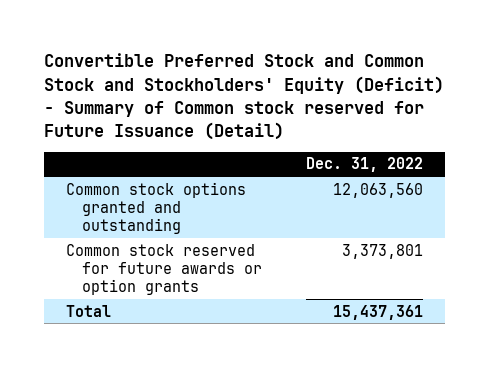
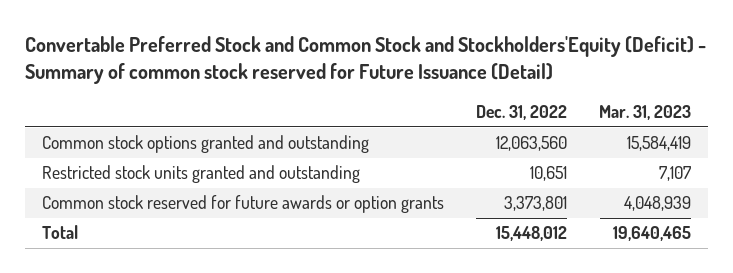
[44,53,445,140] Convertible Preferred Stock and Common Stock and Stockholders' Equity (Deficit) - Summary of Common stock reserved for Future Issuance (Detail) -> [25,36,707,85] Convertable Preferred Stock and Common Stock and Stockholders'Equity (Deficit) - Summary of common stock reserved for Future Issuance (Detail)
none -> [599,104,692,120] Mar. 31, 2023
none -> [41,165,360,184] Restricted stock units granted and outstanding
[332,304,423,320] 15,437,361 -> [496,226,568,242] 15,448,012

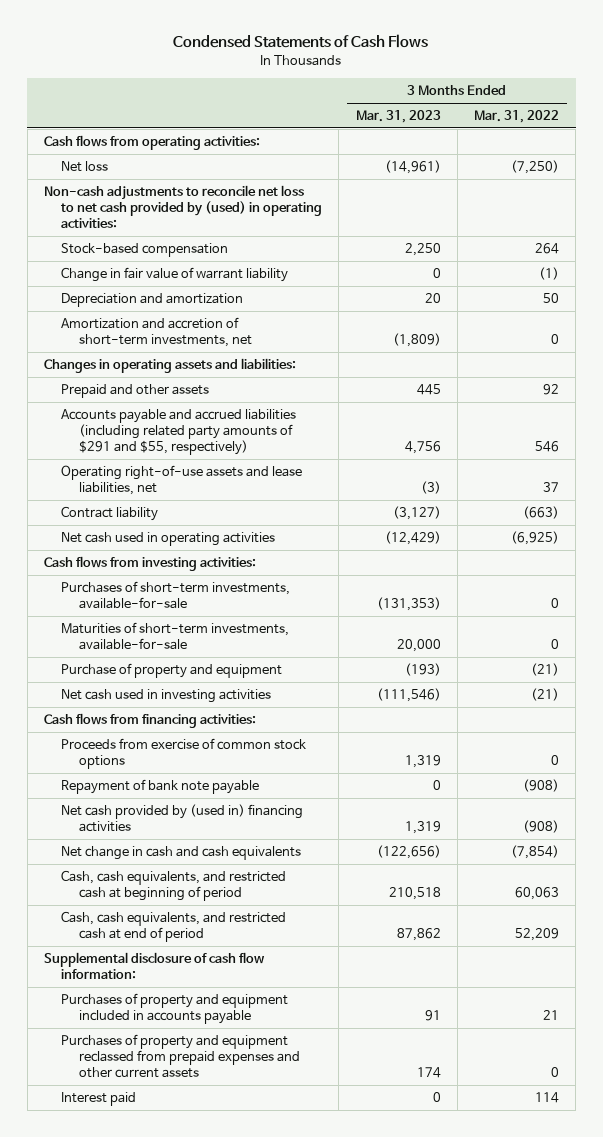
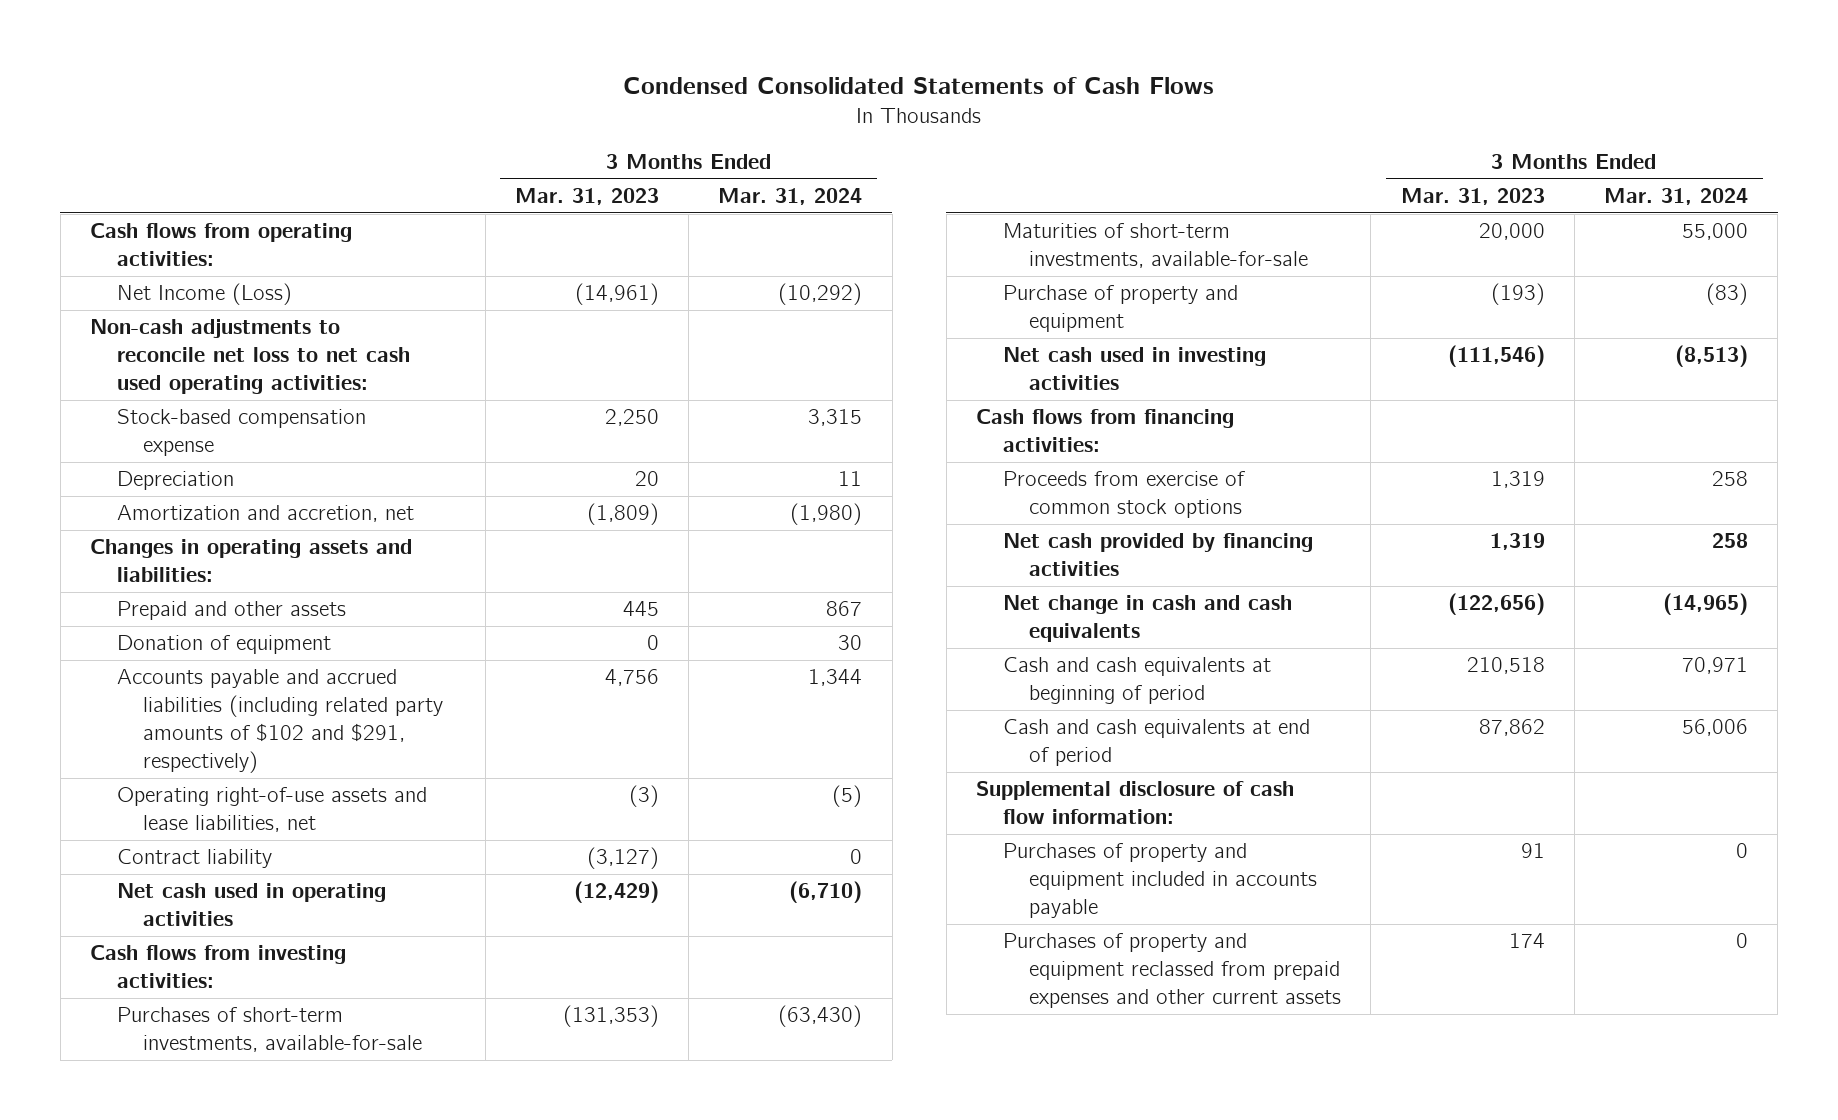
[173,34,429,49] Condensed Statements of Cash Flows -> [623,76,1215,94] Condensed Consolidated Statements of Cash Flows
[473,110,559,124] Mar. 31, 2022 -> none
none -> [718,188,863,206] Mar. 31, 2024
[61,267,289,283] Change in fair value of warrant liability -> none
[61,161,109,173] Net loss -> [116,283,292,306] Net Income (Loss)
[43,185,323,229] Non-cash adjustments to reconcile net loss to net cash provided by (used) in operating activities: -> [90,319,410,395] Non-cash adjustments to reconcile net loss to net cash used operating activities:
[61,243,229,258] Stock-based compensation -> [116,409,366,457] Stock-based compensation expense
[61,293,244,308] Depreciation and amortization -> [116,471,234,491] Depreciation
[61,317,252,348] Amortization and accretion of short-term investments, net -> [116,505,414,523] Amortization and accretion, net
none -> [116,635,331,655] Donation of equipment
[61,409,297,456] Accounts payable and accrued liabilities (including related party amounts of $291 and $55, respectively) -> [116,669,444,774] Accounts payable and accrued liabilities (including related party amounts of $102 and $291, respectively)
[61,779,260,795] Repayment of bank note payable -> none
[61,804,304,833] Net cash provided by (used in) financing activities -> [1002,533,1313,577] Net cash provided by financing activities
[61,870,287,902] Cash, cash equivalents, and restricted cash at beginning of period -> [1002,657,1271,705] Cash and cash equivalents at beginning of period
[61,911,287,943] Cash, cash equivalents, and restricted cash at end of period -> [1002,719,1310,767] Cash and cash equivalents at end of period
[61,1092,137,1107] Interest paid -> none

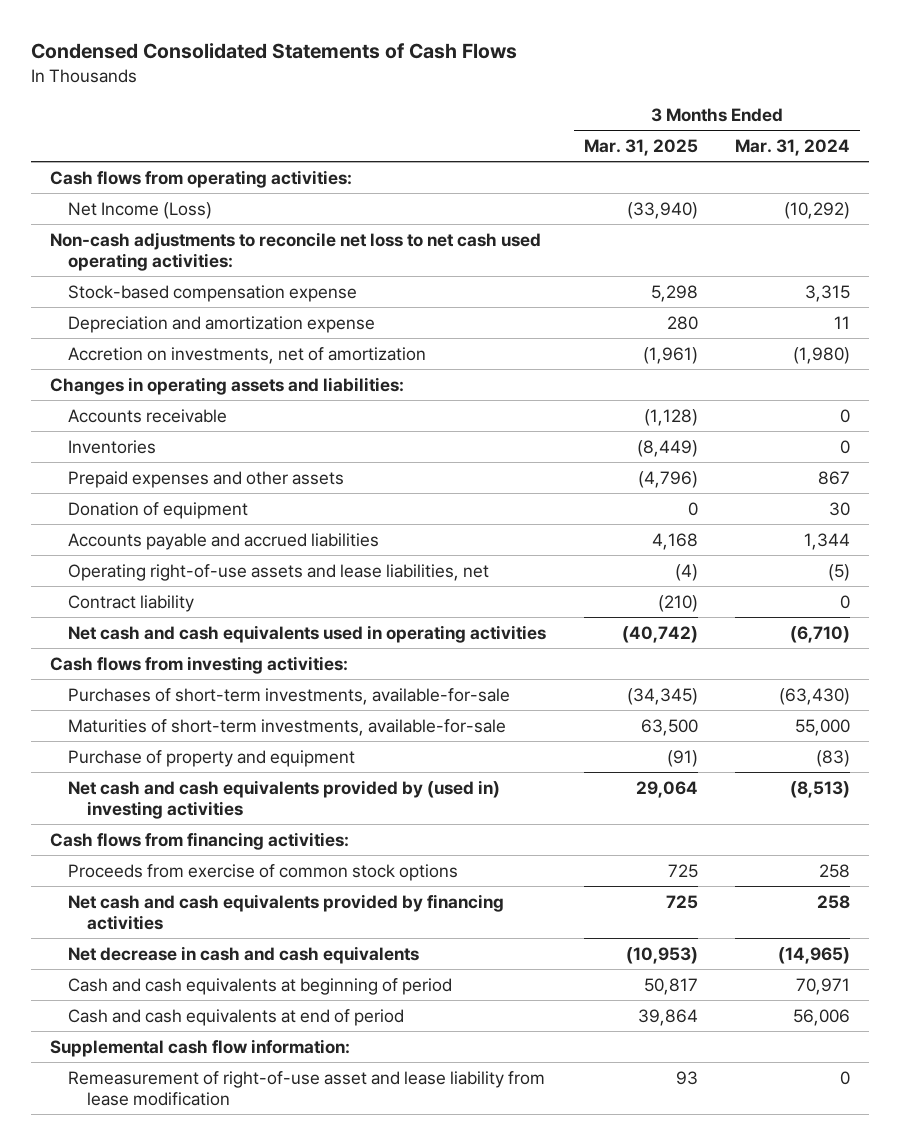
[514,188,659,206] Mar. 31, 2023 -> none
none -> [583,139,698,157] Mar. 31, 2025
[116,471,234,491] Depreciation -> none
none -> [68,315,376,333] Depreciation and amortization expense
[116,505,414,523] Amortization and accretion, net -> [68,346,427,364] Accretion on investments, net of amortization
none -> [68,408,228,423] Accounts receivable
none -> [68,439,157,454] Inventories
[116,601,346,621] Prepaid and other assets -> [68,470,345,488] Prepaid expenses and other assets
[116,669,444,774] Accounts payable and accrued liabilities (including related party amounts of $102 and $291, respectively) -> [68,532,380,550] Accounts payable and accrued liabilities
[116,883,386,927] Net cash used in operating activities -> [68,624,547,643] Net cash and cash equivalents used in operating activities
[1002,347,1266,391] Net cash used in investing activities -> [68,779,501,820] Net cash and cash equivalents provided by (used in) investing activities
[1002,533,1313,577] Net cash provided by financing activities -> [68,893,505,931] Net cash and cash equivalents provided by financing activities
[1002,595,1292,643] Net change in cash and cash equivalents -> [68,945,420,964] Net decrease in cash and cash equivalents
[1002,843,1318,919] Purchases of property and equipment included in accounts payable -> none
[1002,933,1342,1009] Purchases of property and equipment reclassed from prepaid expenses and other current assets -> none
[975,781,1294,825] Supplemental disclosure of cash flow information: -> [49,1038,350,1057] Supplemental cash flow information:
none -> [68,1070,546,1107] Remeasurement of right-of-use asset and lease liability from lease modification

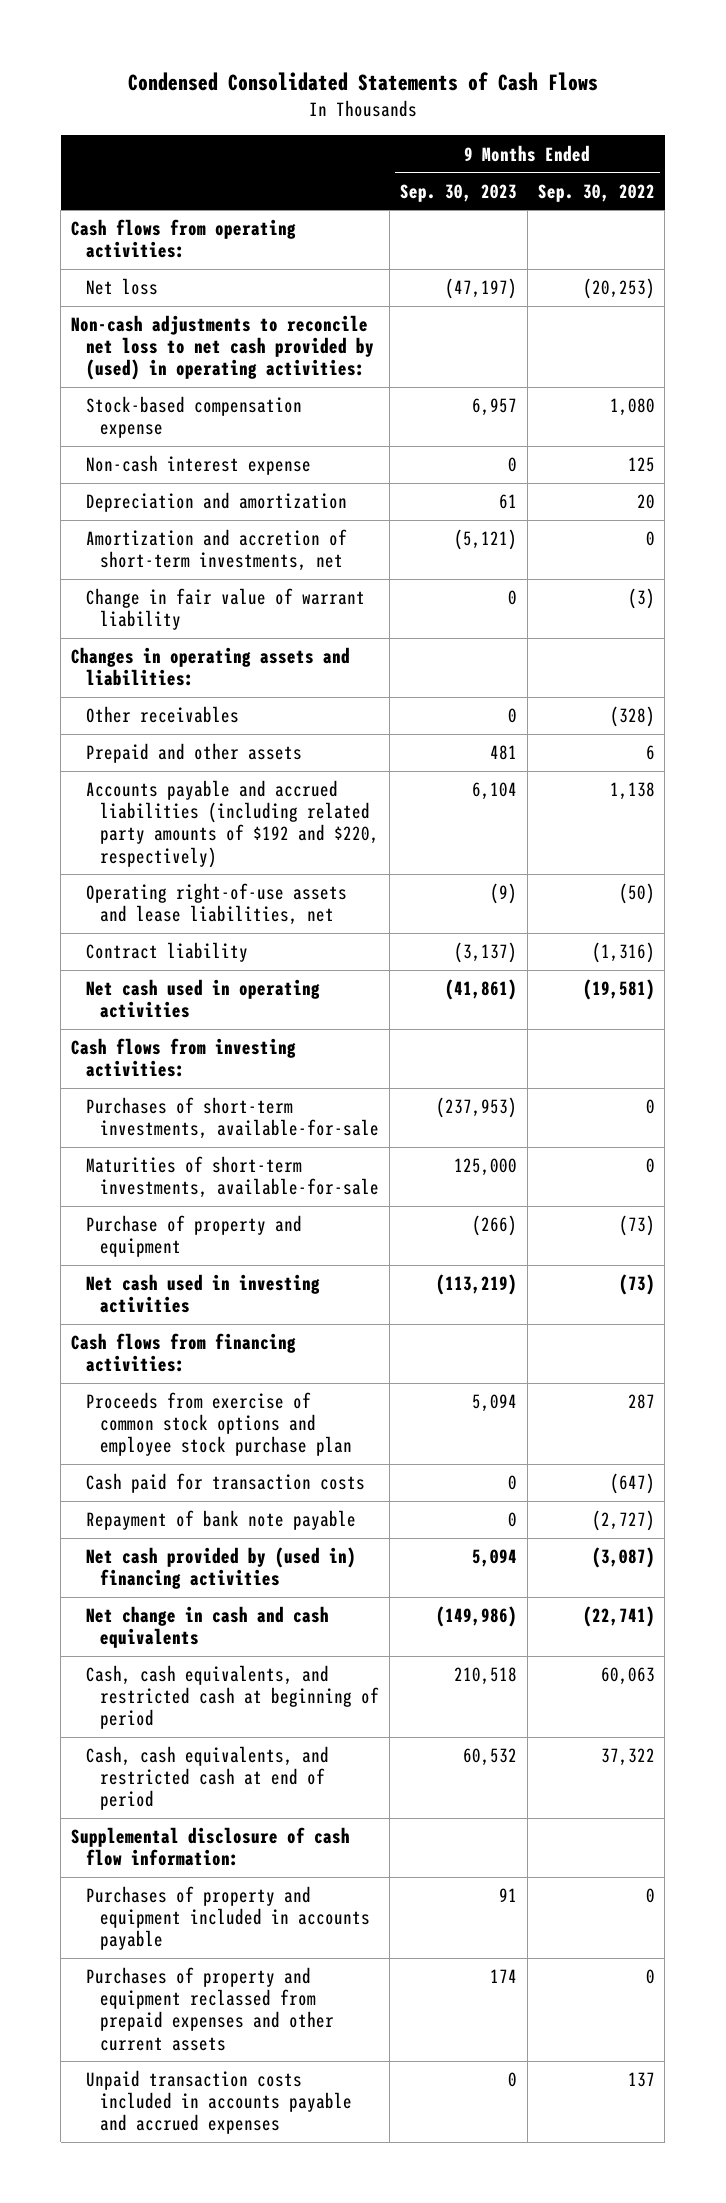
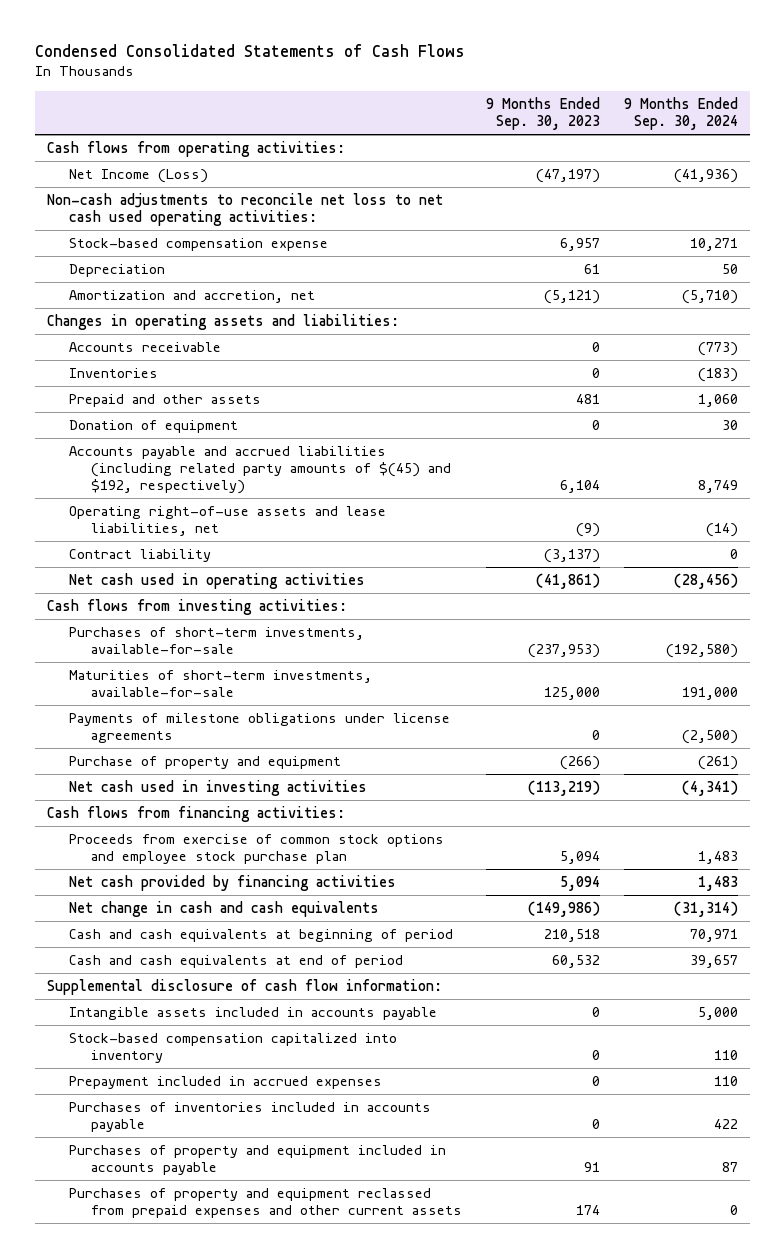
[537,183,655,202] Sep. 30, 2022 -> none
none -> [623,96,738,130] 9 Months Ended Sep. 30, 2024
[85,278,158,296] Net loss -> [68,169,208,184] Net Income (Loss)
[71,315,374,381] Non-cash adjustments to reconcile net loss to net cash provided by (used) in operating activities: -> [46,193,443,227] Non-cash adjustments to reconcile net loss to net cash used operating activities:
[85,455,311,476] Non-cash interest expense -> none
[85,588,365,631] Change in fair value of warrant liability -> none
[85,492,347,513] Depreciation and amortization -> [68,264,165,278] Depreciation
[85,529,347,572] Amortization and accretion of short-term investments, net -> [68,290,315,304] Amortization and accretion, net
[85,706,239,724] Other receivables -> none
none -> [68,342,221,353] Accounts receivable
none -> [68,368,158,379] Inventories
none -> [68,420,238,434] Donation of equipment
[85,780,380,868] Accounts payable and accrued liabilities (including related party amounts of $192 and $220, respectively) -> [68,446,451,495] Accounts payable and accrued liabilities (including related party amounts of $(45) and $192, respectively)
none -> [68,713,450,744] Payments of milestone obligations under license agreements
[85,1473,365,1494] Cash paid for transaction costs -> none
[85,1510,356,1531] Repayment of bank note payable -> none
[85,1547,356,1590] Net cash provided by (used in) financing activities -> [68,875,396,892] Net cash provided by financing activities
[85,1665,380,1730] Cash, cash equivalents, and restricted cash at beginning of period -> [68,929,453,943] Cash and cash equivalents at beginning of period
[85,1746,329,1811] Cash, cash equivalents, and restricted cash at end of period -> [68,955,403,969] Cash and cash equivalents at end of period
none -> [68,1007,437,1021] Intangible assets included in accounts payable
none -> [68,1033,397,1064] Stock-based compensation capitalized into inventory
none -> [68,1076,382,1090] Prepayment included in accrued expenses
none -> [68,1102,431,1133] Purchases of inventories included in accounts payable
[85,2070,353,2135] Unpaid transaction costs included in accounts payable and accrued expenses -> none

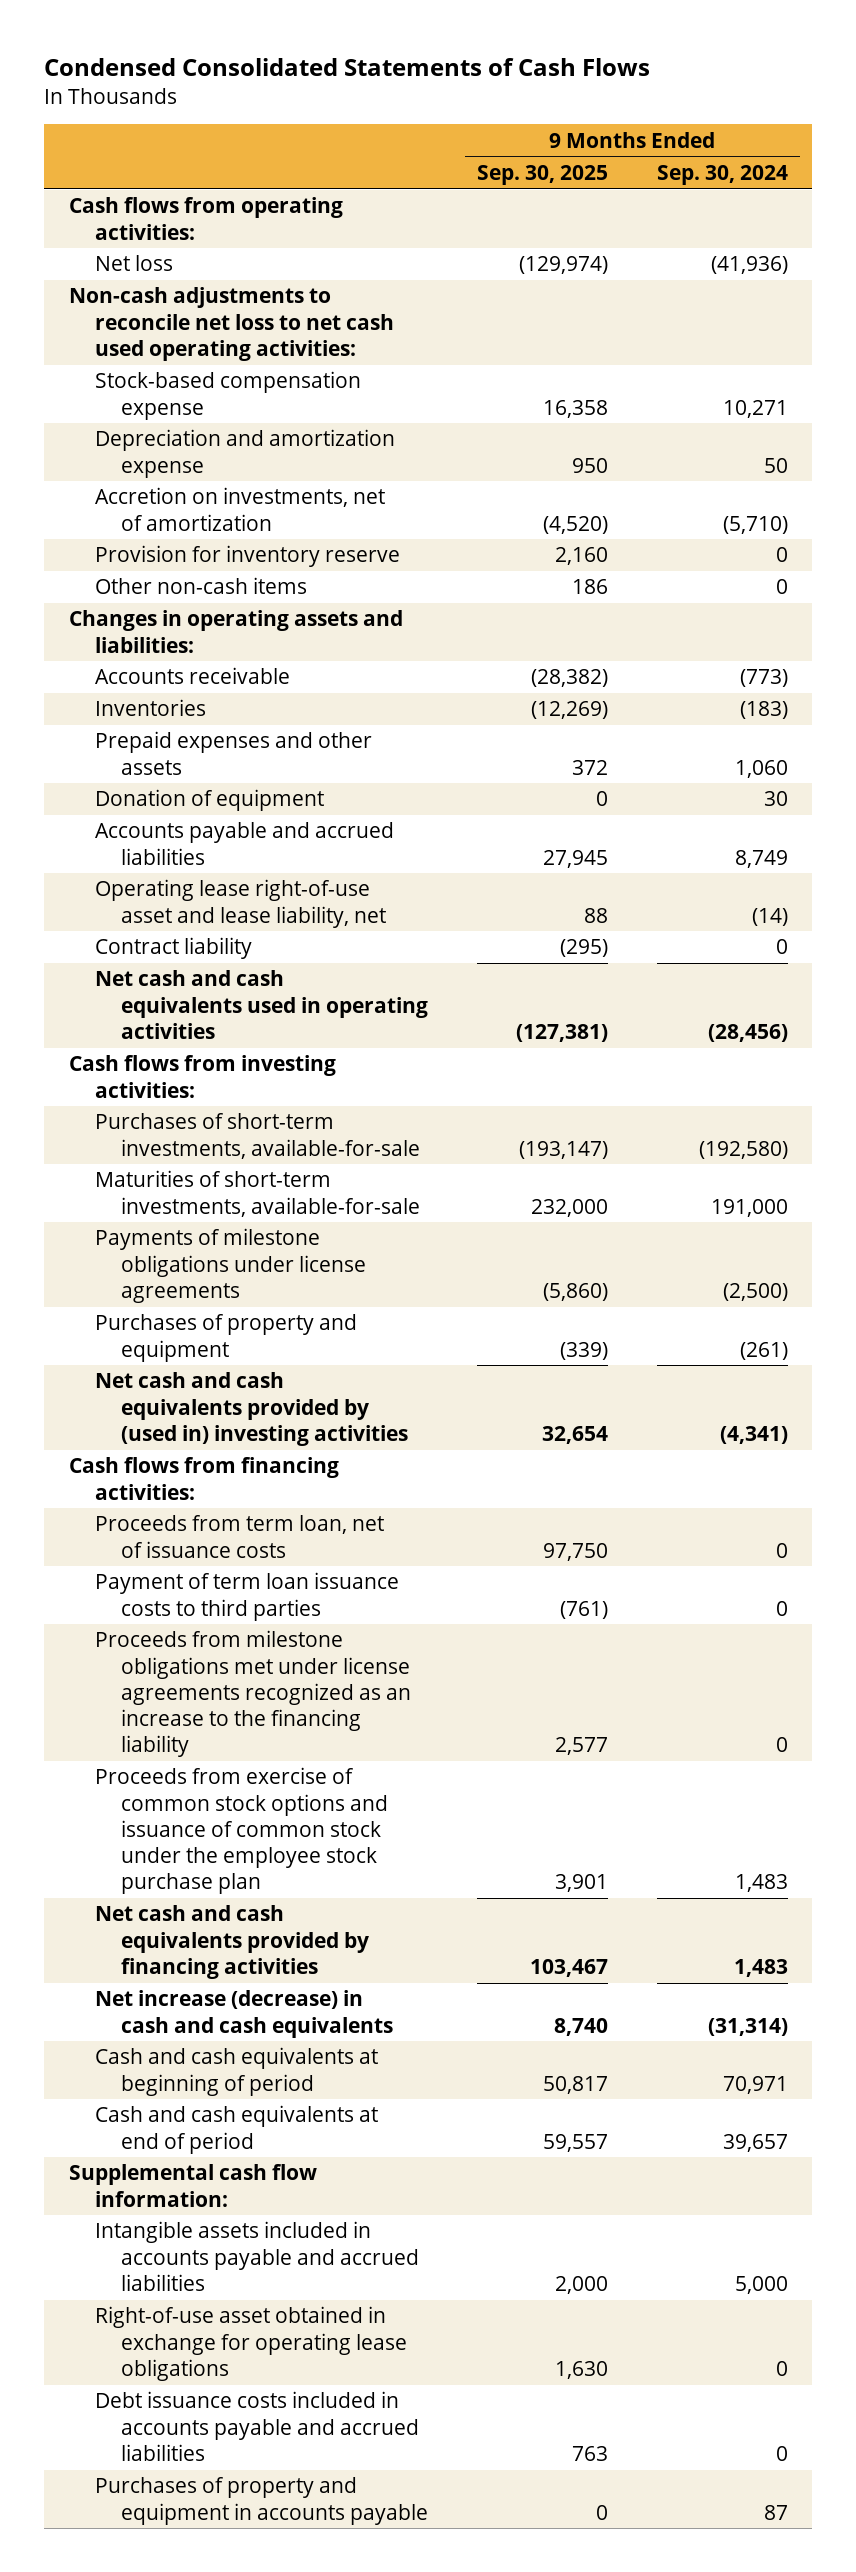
[485,96,600,130] 9 Months Ended Sep. 30, 2023 -> none
none -> [476,164,608,185] Sep. 30, 2025
[68,169,208,184] Net Income (Loss) -> [94,255,173,272] Net loss
[68,264,165,278] Depreciation -> none
none -> [94,429,395,478] Depreciation and amortization expense
[68,290,315,304] Amortization and accretion, net -> [94,487,385,531] Accretion on investments, net of amortization
none -> [94,545,400,568] Provision for inventory reserve
none -> [94,577,307,595] Other non-cash items
[68,394,261,408] Prepaid and other assets -> [94,731,372,775] Prepaid expenses and other assets
[68,446,451,495] Accounts payable and accrued liabilities (including related party amounts of $(45) and $192, respectively) -> [94,822,394,865] Accounts payable and accrued liabilities
[68,506,386,537] Operating right-of-use assets and lease liabilities, net -> [94,879,387,928] Operating lease right-of-use asset and lease liability, net
[68,573,365,590] Net cash used in operating activities -> [94,970,429,1039] Net cash and cash equivalents used in operating activities
[68,756,341,770] Purchase of property and equipment -> [94,1314,357,1362] Purchases of property and equipment
[68,780,367,797] Net cash used in investing activities -> [94,1372,409,1446] Net cash and cash equivalents provided by (used in) investing activities
none -> [94,1515,384,1558] Proceeds from term loan, net of issuance costs
none -> [94,1572,399,1621] Payment of term loan issuance costs to third parties
none -> [94,1630,412,1758] Proceeds from milestone obligations met under license agreements recognized as an increase to the financing liability
[68,834,444,865] Proceeds from exercise of common stock options and employee stock purchase plan -> [94,1767,389,1895] Proceeds from exercise of common stock options and issuance of common stock under the employee stock purchase plan
[68,875,396,892] Net cash provided by financing activities -> [94,1905,370,1979] Net cash and cash equivalents provided by financing activities
[68,901,379,918] Net change in cash and cash equivalents -> [94,1990,394,2038] Net increase (decrease) in cash and cash equivalents
[68,1033,397,1064] Stock-based compensation capitalized into inventory -> none
[68,1076,382,1090] Prepayment included in accrued expenses -> none
[68,1102,431,1133] Purchases of inventories included in accounts payable -> none
[68,1188,462,1219] Purchases of property and equipment reclassed from prepaid expenses and other current assets -> none
[46,979,442,996] Supplemental disclosure of cash flow information: -> [68,2164,317,2207] Supplemental cash flow information:
[68,1007,437,1021] Intangible assets included in accounts payable -> [94,2221,420,2291] Intangible assets included in accounts payable and accrued liabilities
none -> [94,2306,408,2381] Right-of-use asset obtained in exchange for operating lease obligations
none -> [94,2391,420,2461] Debt issuance costs included in accounts payable and accrued liabilities
[68,1145,446,1176] Purchases of property and equipment included in accounts payable -> [94,2477,429,2525] Purchases of property and equipment in accounts payable

